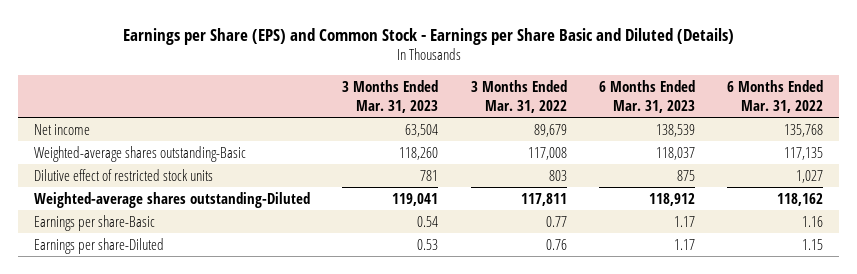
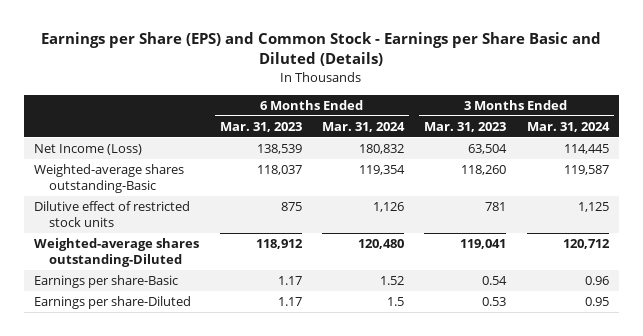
[470,79,567,113] 3 Months Ended Mar. 31, 2022 -> none
[727,79,824,113] 6 Months Ended Mar. 31, 2022 -> none
none -> [321,121,405,132] Mar. 31, 2024
none -> [526,121,610,132] Mar. 31, 2024
[34,123,91,135] Net income -> [34,144,143,156] Net Income (Loss)

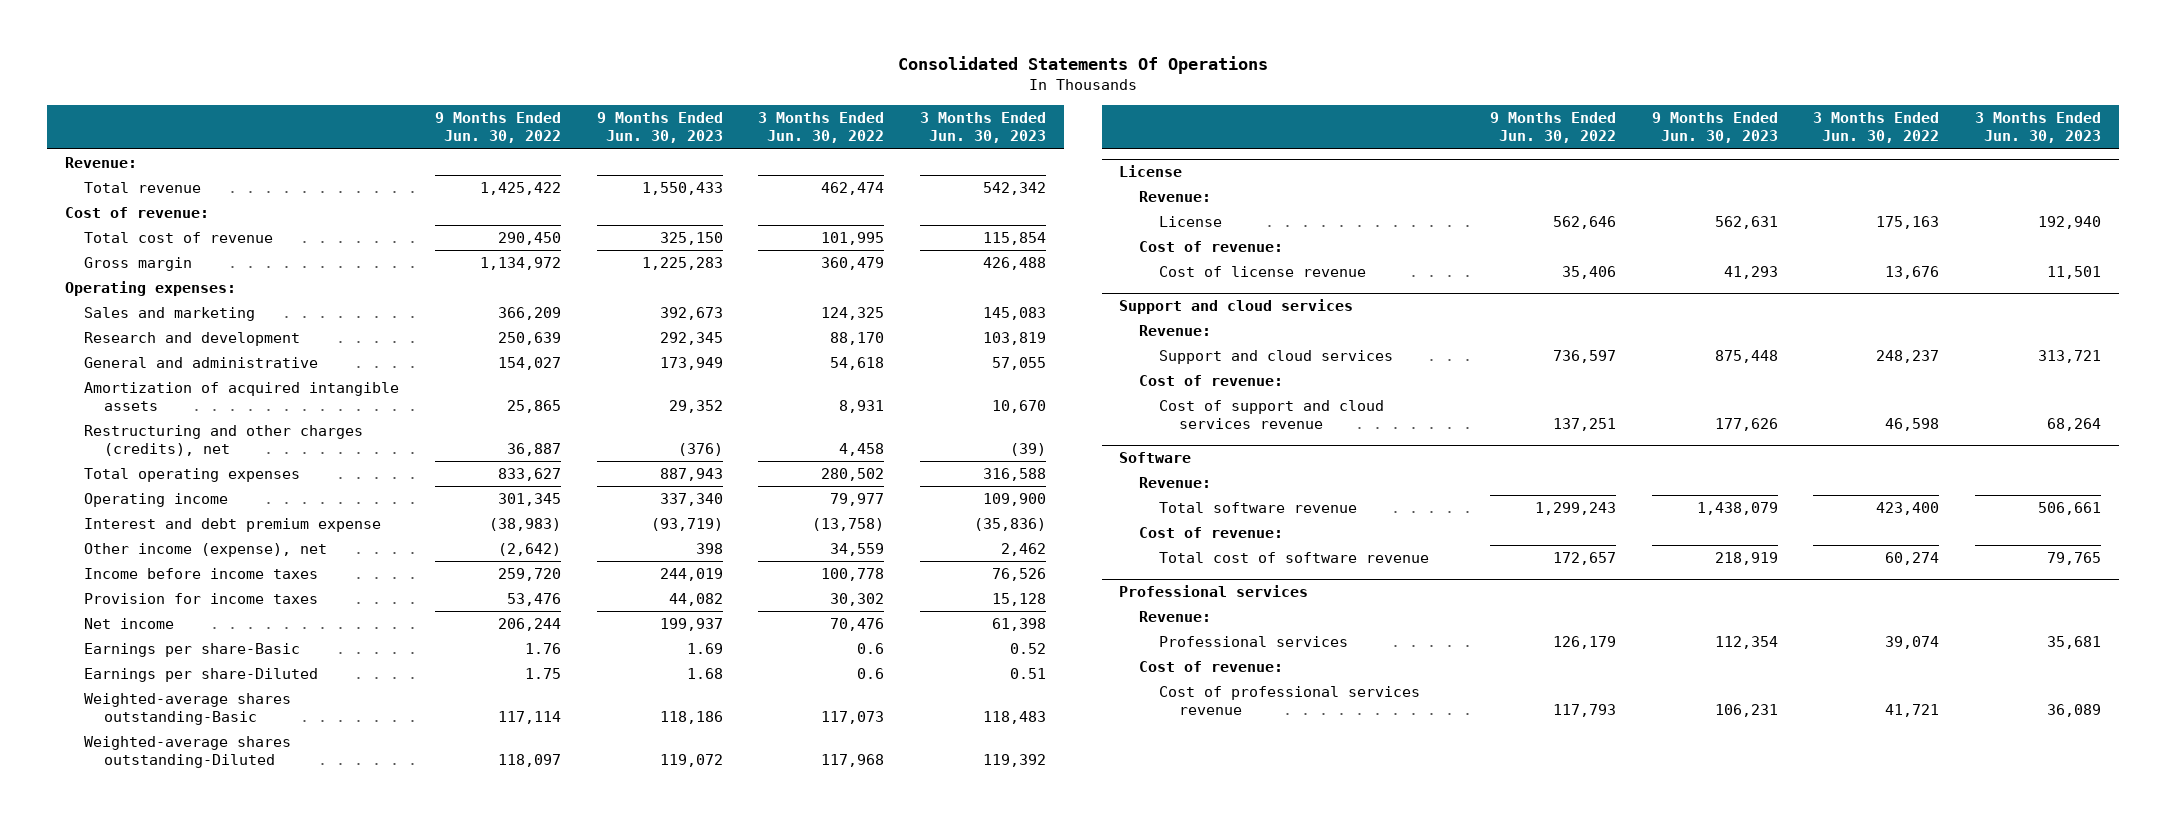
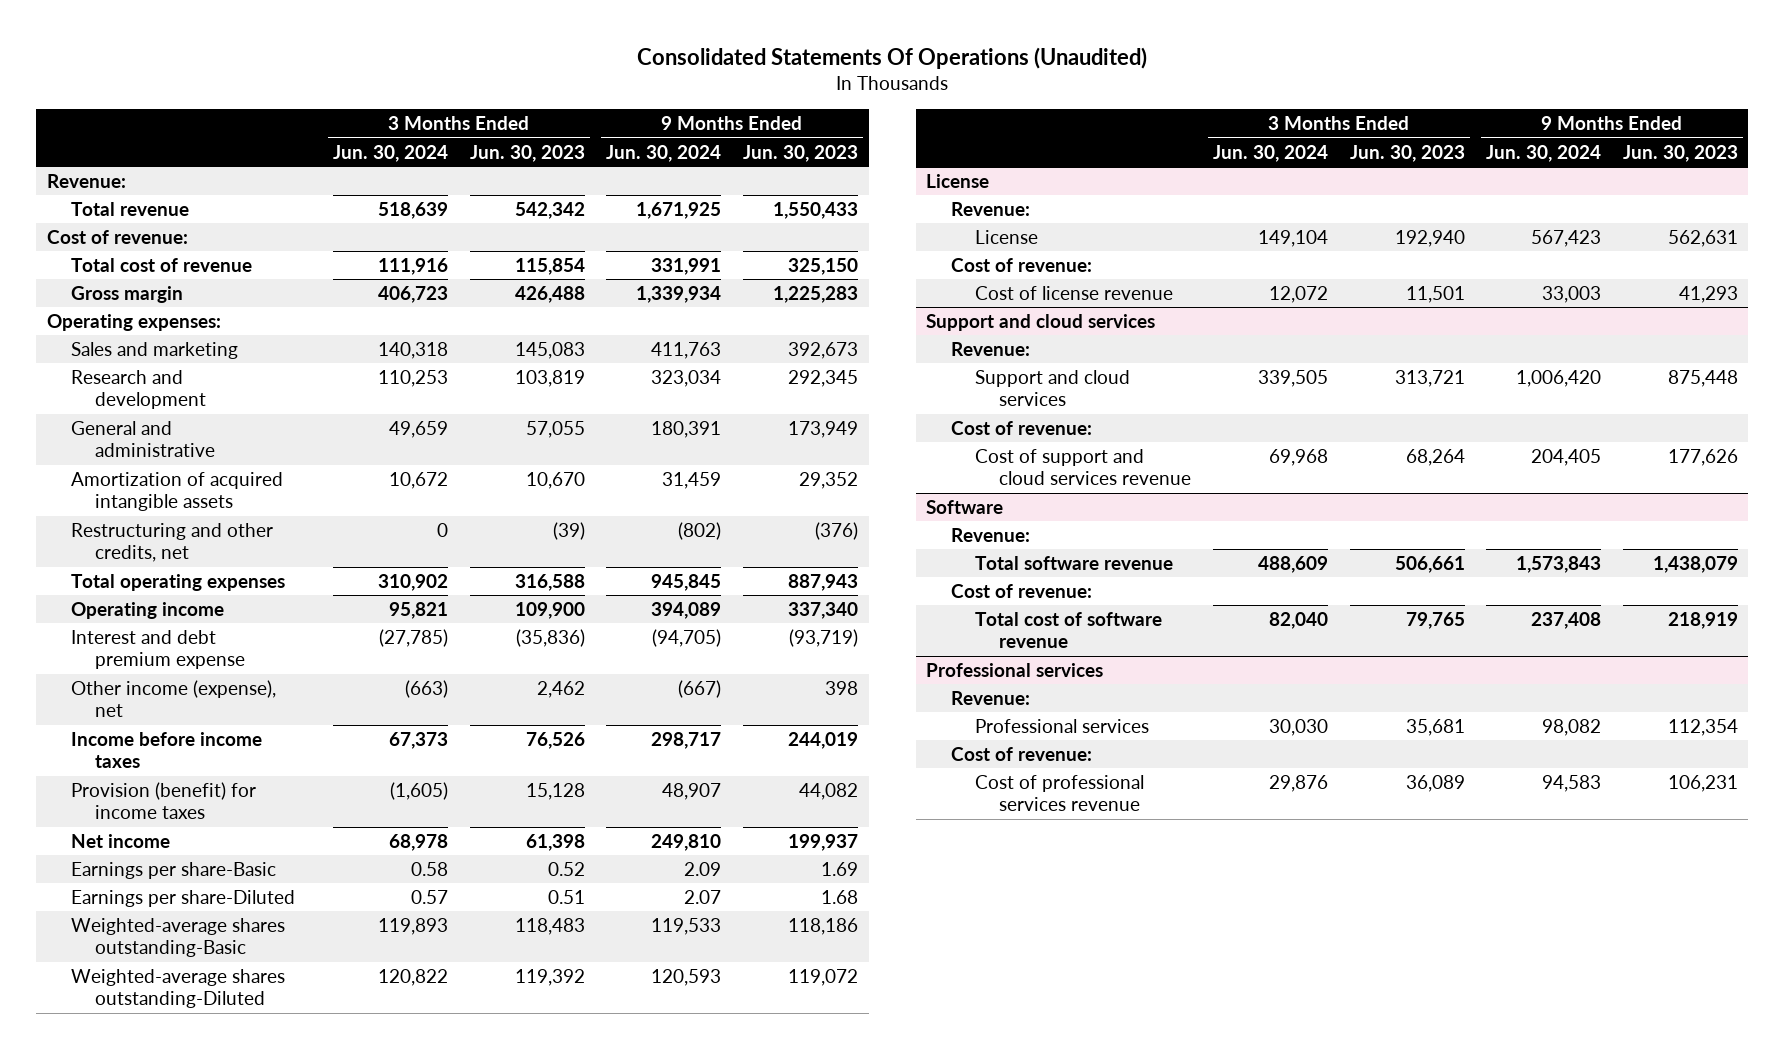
[897,55,1268,74] Consolidated Statements Of Operations -> [637,47,1148,70] Consolidated Statements Of Operations (Unaudited)
[435,112,562,144] 9 Months Ended Jun. 30, 2022 -> none
[758,112,885,144] 3 Months Ended Jun. 30, 2022 -> none
none -> [333,144,449,162] Jun. 30, 2024
none -> [606,144,722,162] Jun. 30, 2024
[84,425,364,457] Restructuring and other charges (credits), net -> [70,522,273,563] Restructuring and other credits, net
[84,593,319,605] Provision for income taxes -> [70,781,256,820] Provision (benefit) for income taxes

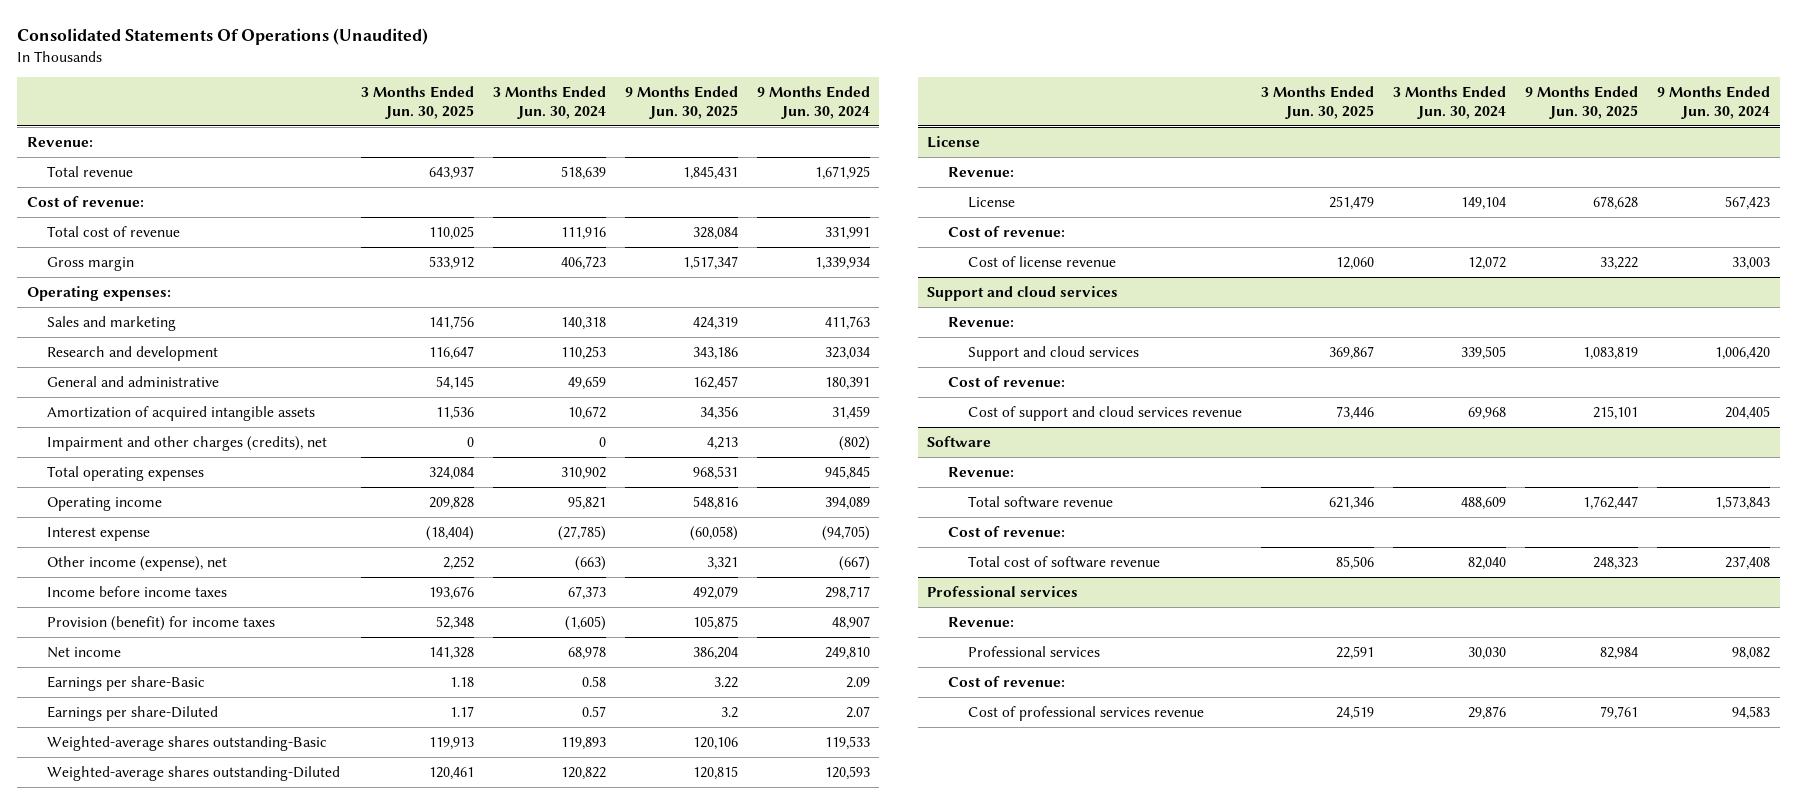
[469,144,585,162] Jun. 30, 2023 -> none
[742,144,858,162] Jun. 30, 2023 -> none
none -> [360,86,474,119] 3 Months Ended Jun. 30, 2025
none -> [624,86,738,119] 9 Months Ended Jun. 30, 2025
[70,522,273,563] Restructuring and other credits, net -> [47,435,328,451] Impairment and other charges (credits), net
[70,629,246,670] Interest and debt premium expense -> [47,526,151,541] Interest expense

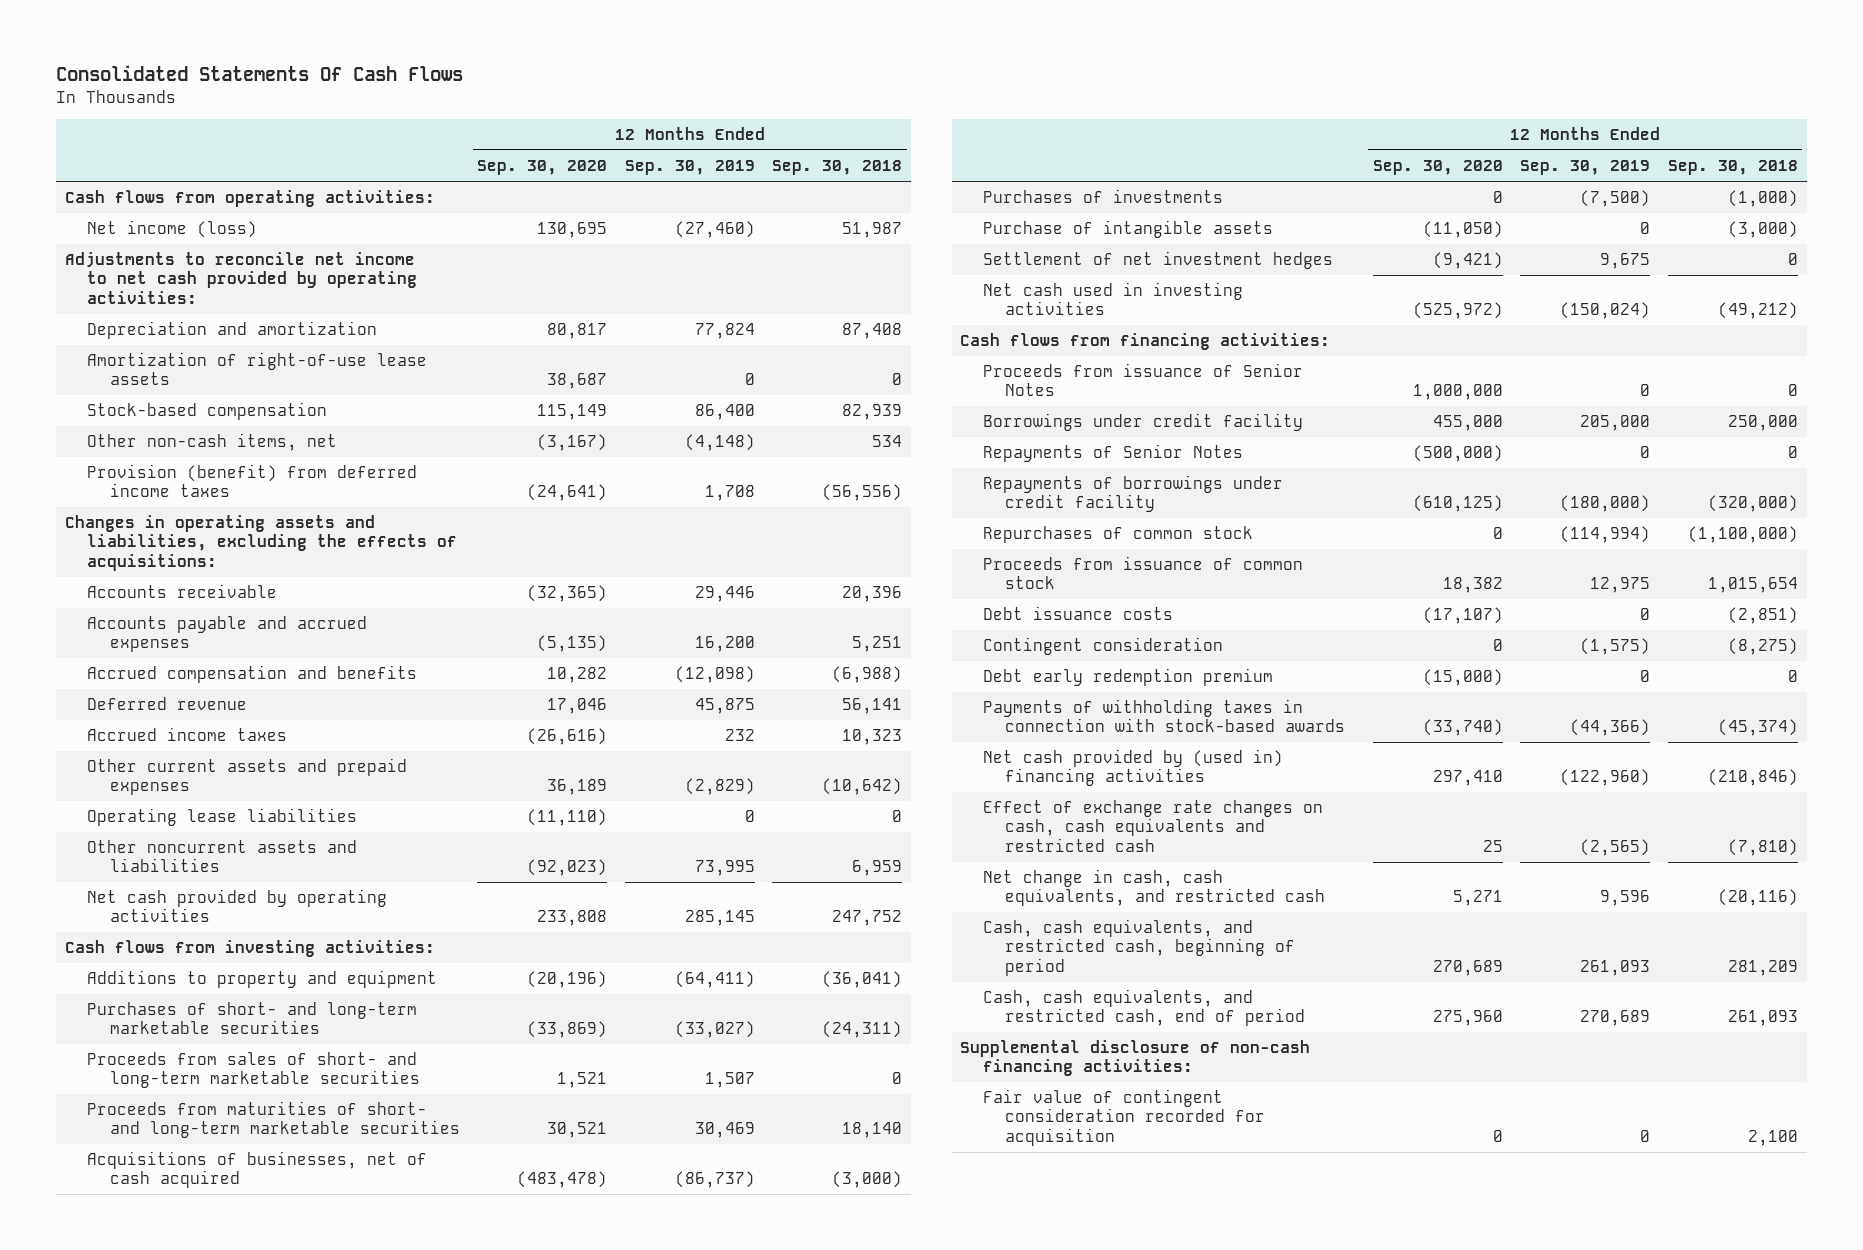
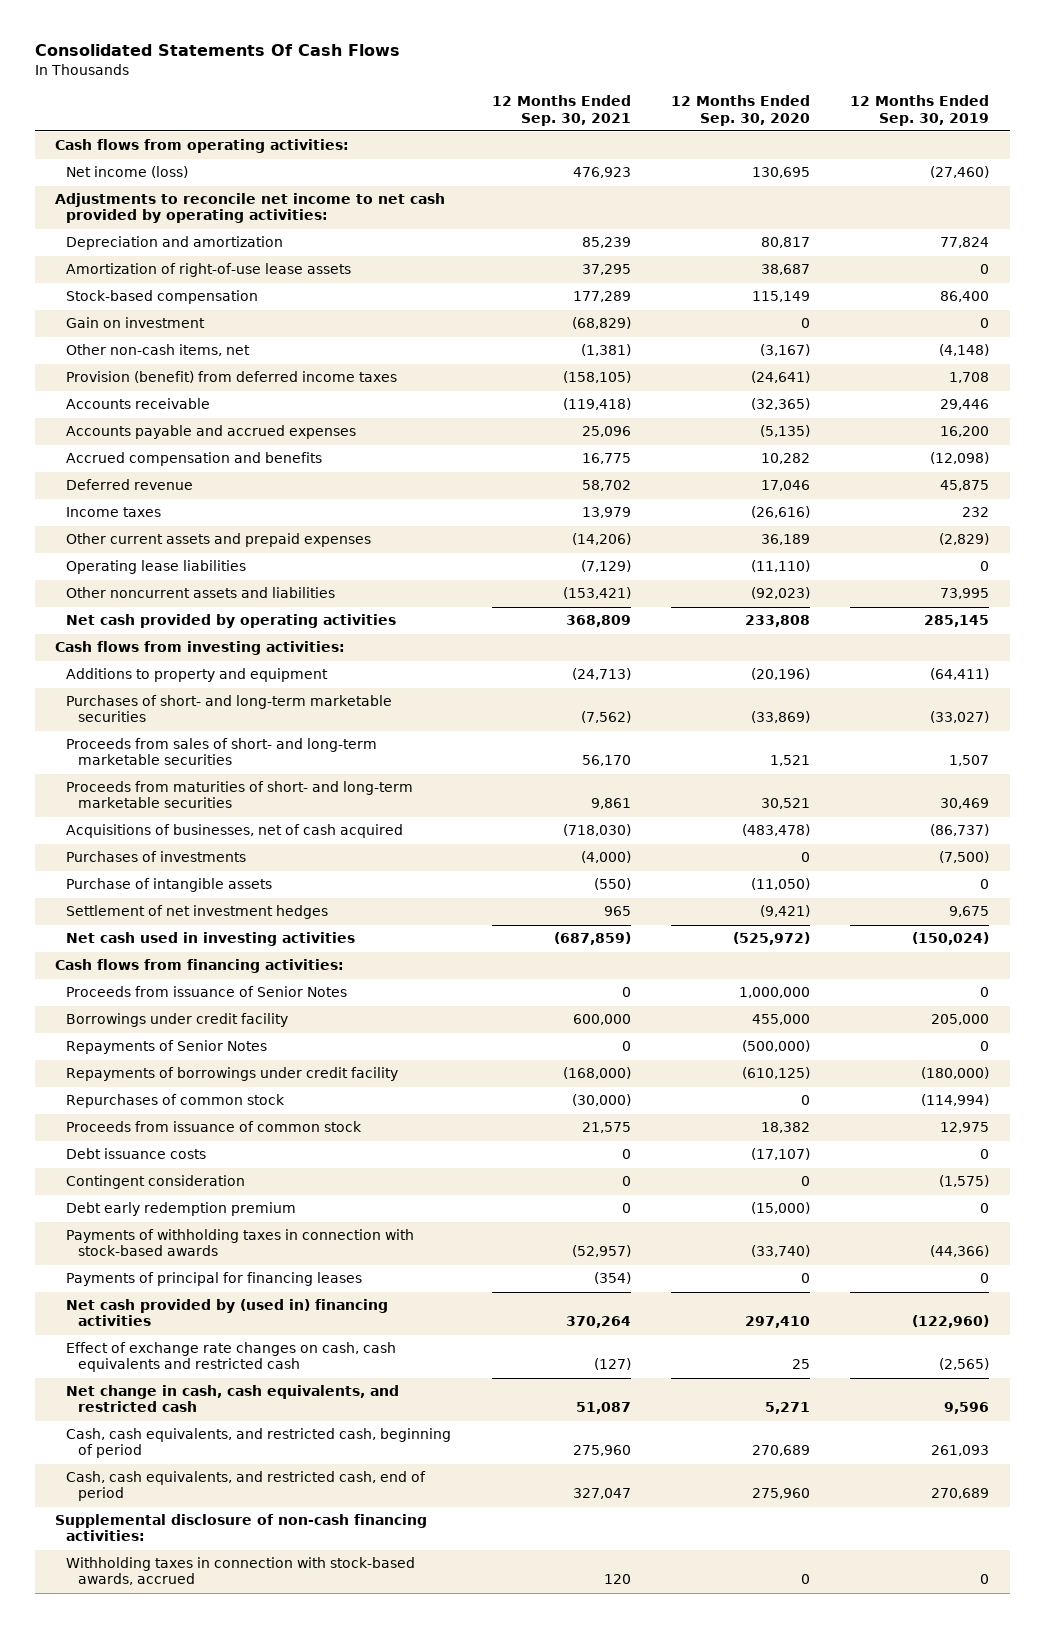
[772,160,903,176] Sep. 30, 2018 -> none
none -> [491,95,631,126] 12 Months Ended Sep. 30, 2021
none -> [66,317,206,329] Gain on investment
[64,515,458,571] Changes in operating assets and liabilities, excluding the effects of acquisitions: -> none
[87,727,288,742] Accrued income taxes -> [66,507,162,518] Income taxes
none -> [66,1272,363,1287] Payments of principal for financing leases
[982,1089,1266,1146] Fair value of contingent consideration recorded for acquisition -> none
none -> [66,1557,416,1586] Withholding taxes in connection with stock-based awards, accrued

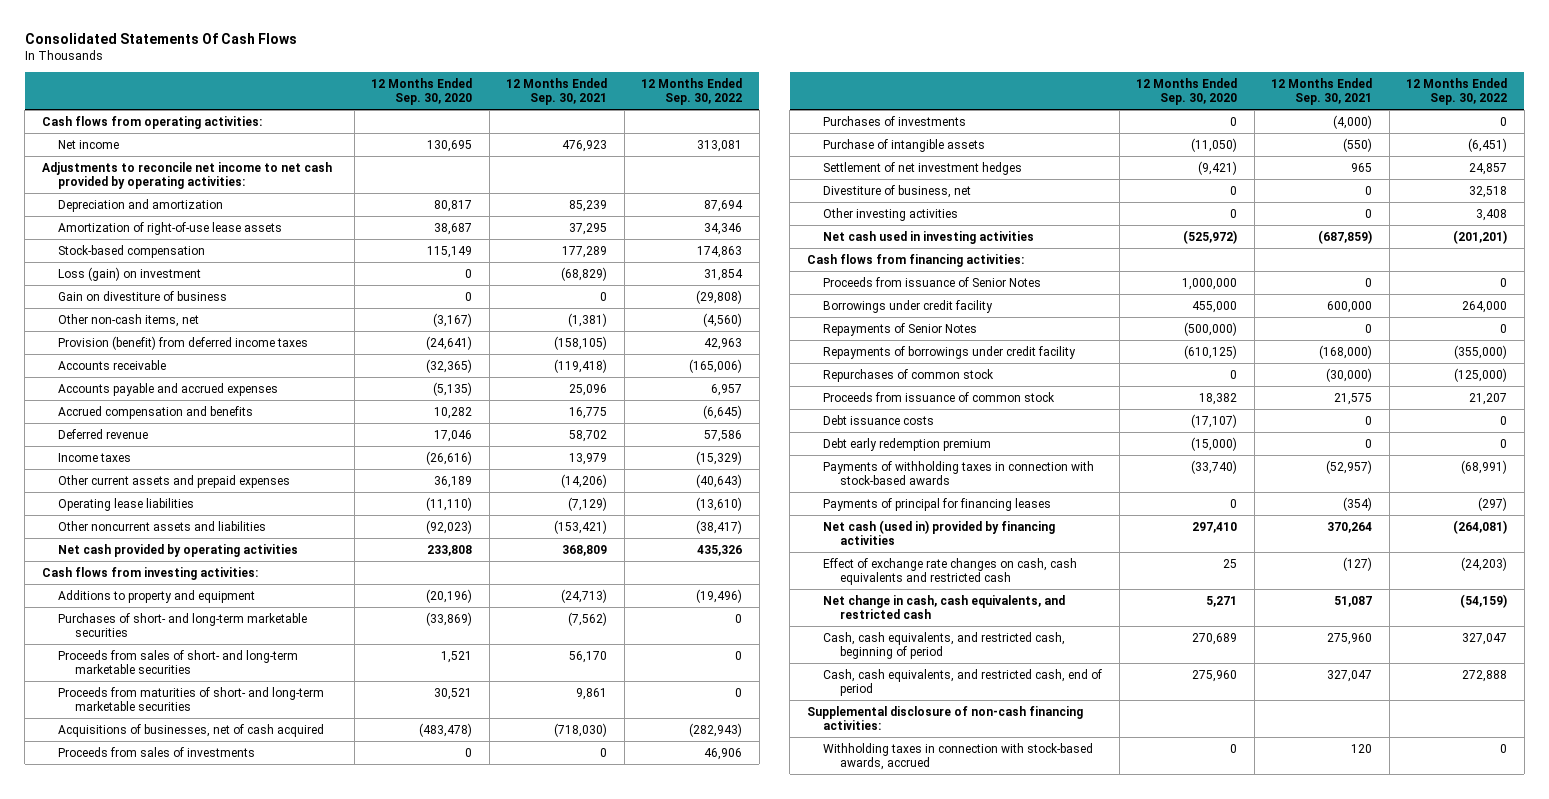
[850,95,990,126] 12 Months Ended Sep. 30, 2019 -> none
none -> [641,77,743,106] 12 Months Ended Sep. 30, 2022
[66,166,189,179] Net income (loss) -> [58,139,120,149] Net income
[66,317,206,329] Gain on investment -> [58,266,202,281] Loss (gain) on investment
none -> [58,290,228,301] Gain on divestiture of business
none -> [58,746,256,757] Proceeds from sales of investments
none -> [823,184,972,198] Divestiture of business, net
none -> [823,207,959,221] Other investing activities
[66,1175,246,1190] Contingent consideration -> none
[66,1299,389,1327] Net cash provided by (used in) financing activities -> [823,519,1056,545] Net cash (used in) provided by financing activities

